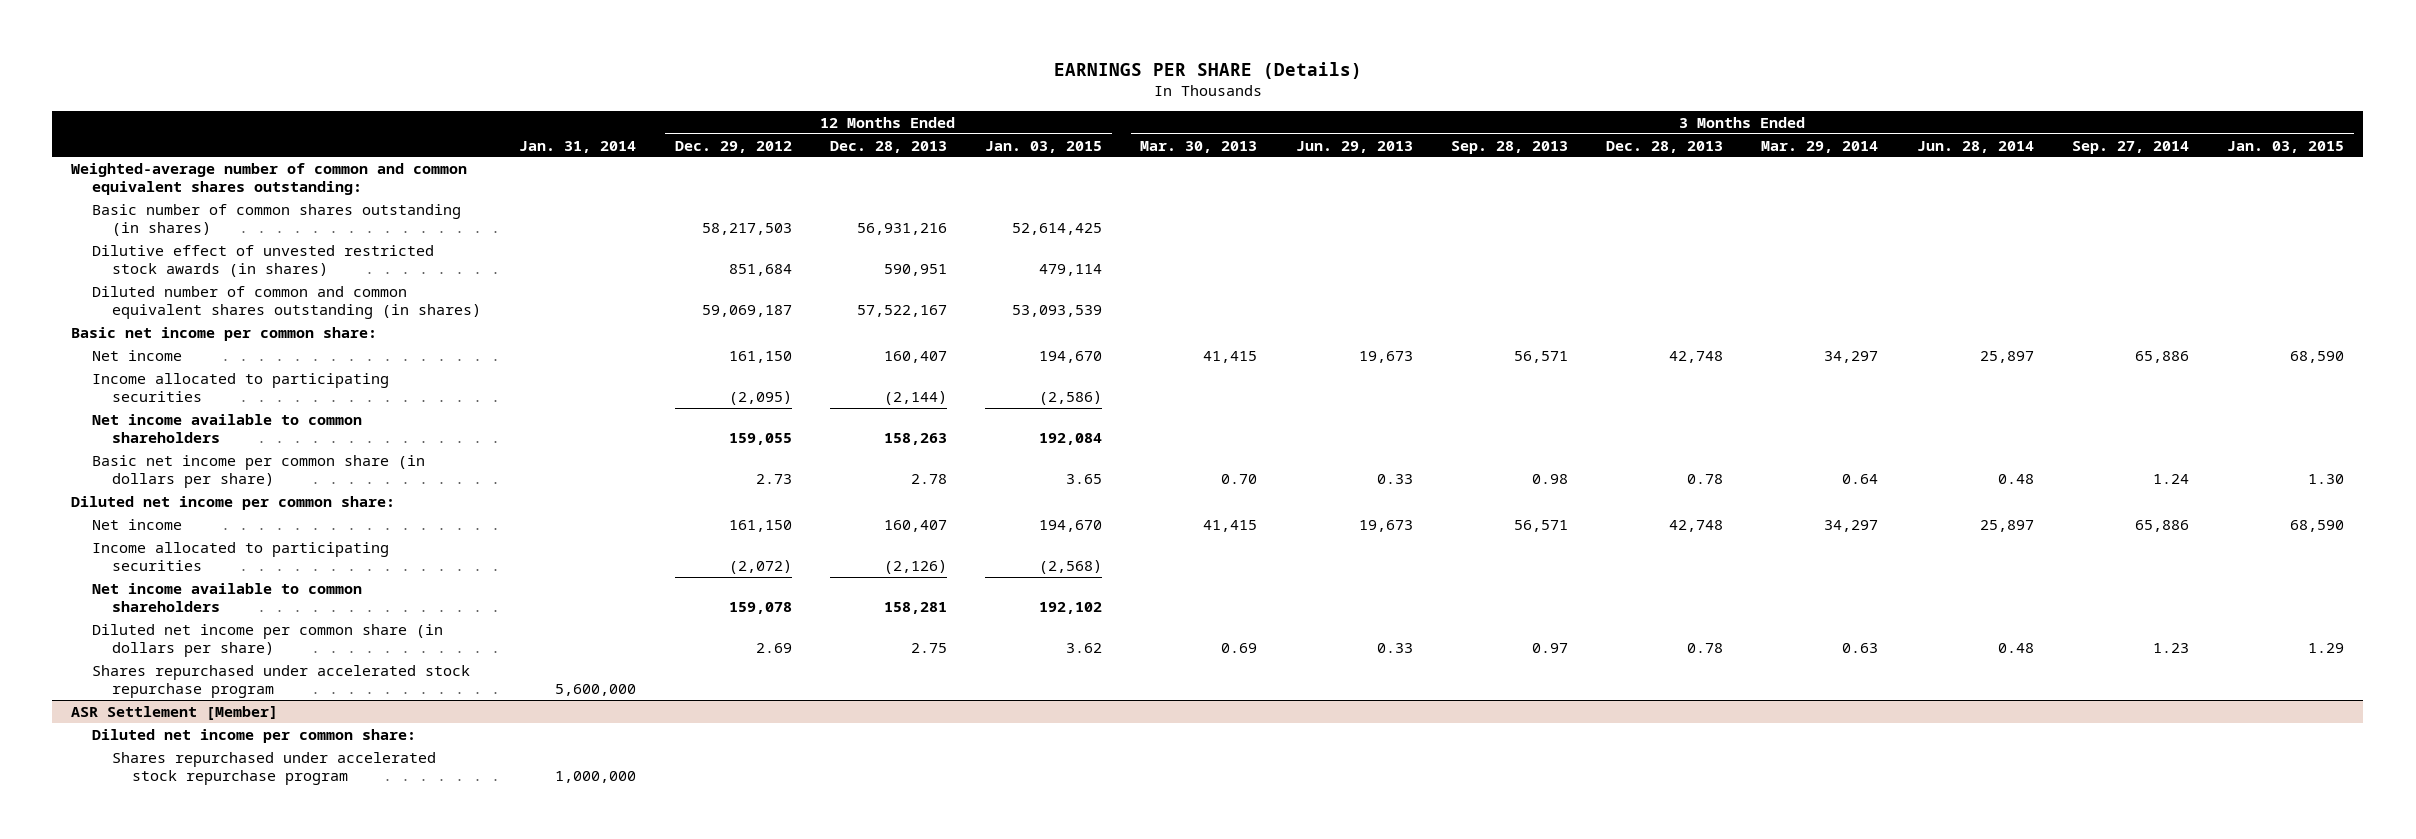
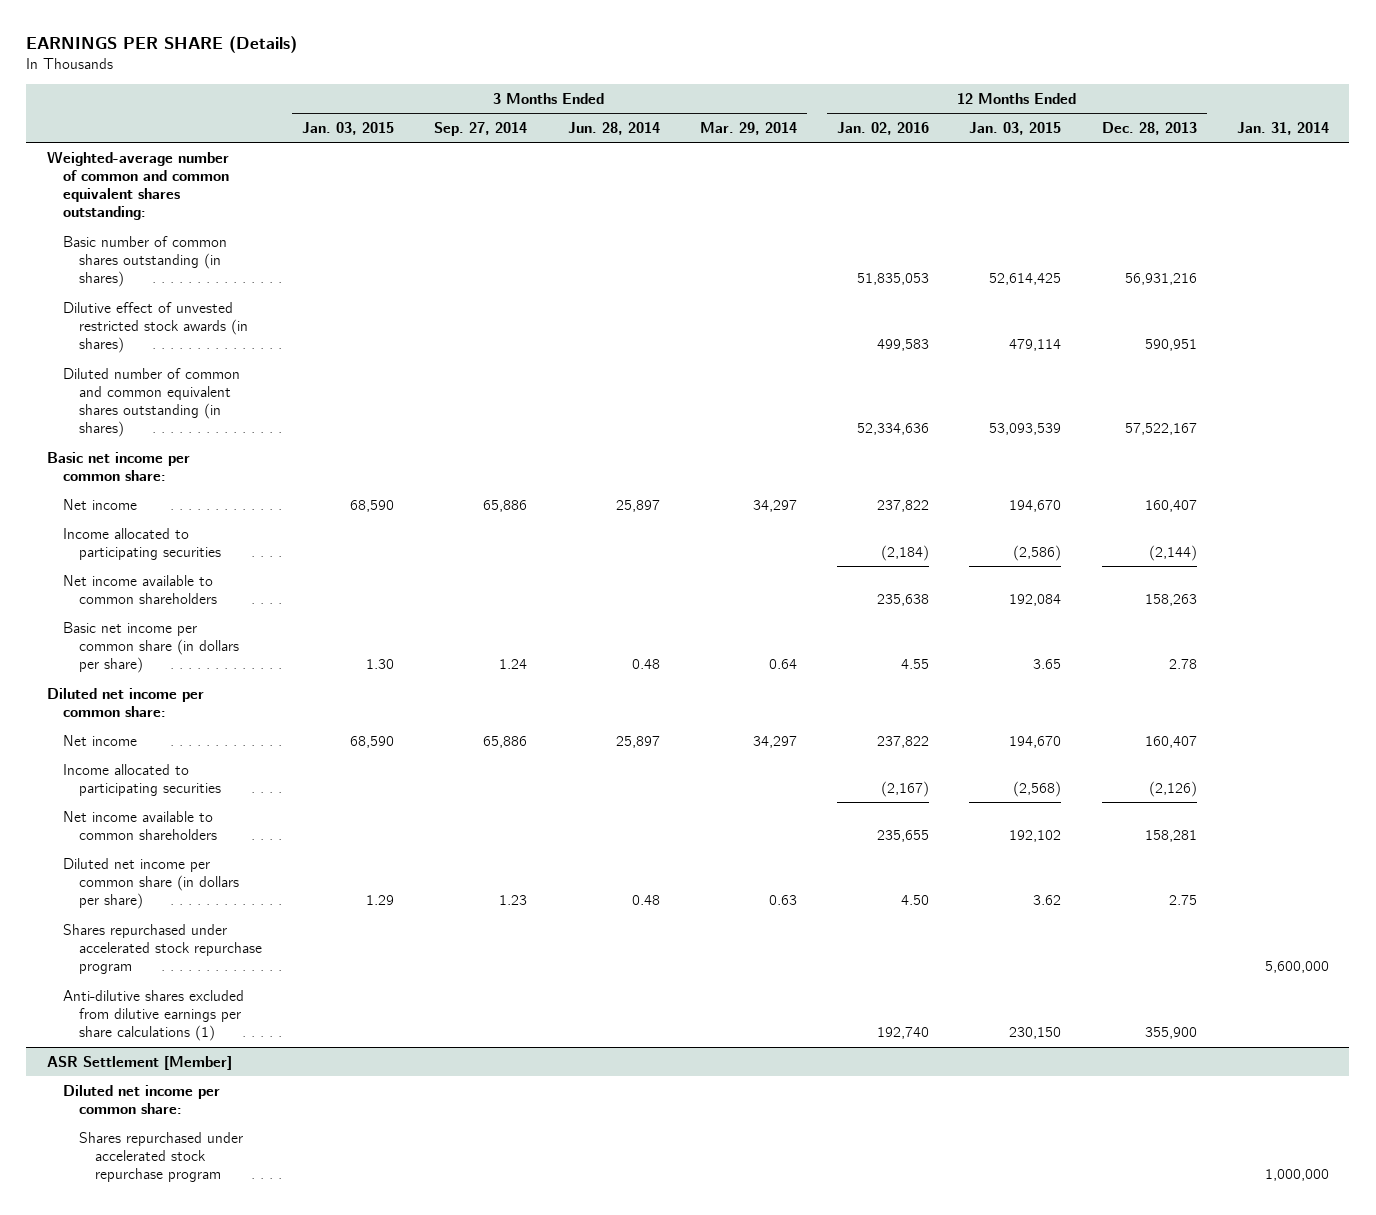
[674,140,792,153] Dec. 29, 2012 -> none
[1140,140,1258,153] Mar. 30, 2013 -> none
[1295,140,1413,153] Jun. 29, 2013 -> none
[1450,140,1568,154] Sep. 28, 2013 -> none
[1606,140,1724,153] Dec. 28, 2013 -> none
none -> [837,121,930,135] Jan. 02, 2016
none -> [62,989,244,1042] Anti-dilutive shares excluded from dilutive earnings per share calculations (1)

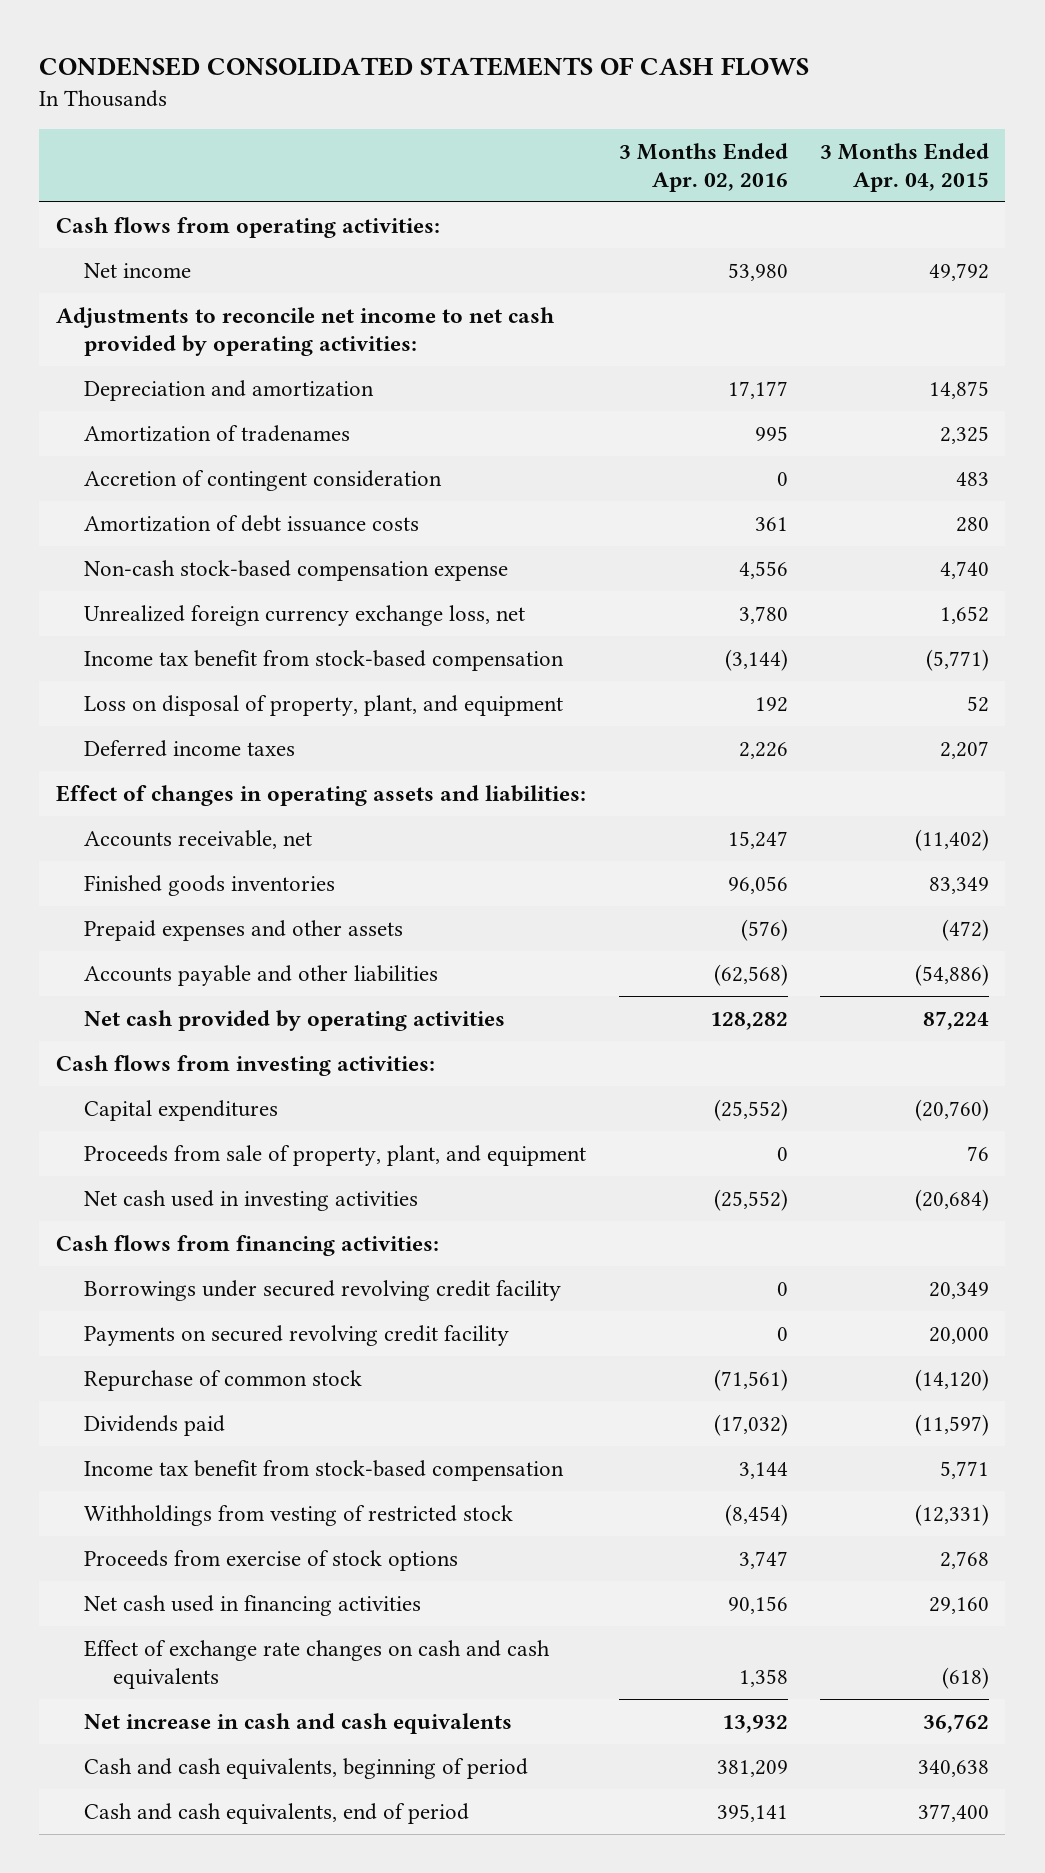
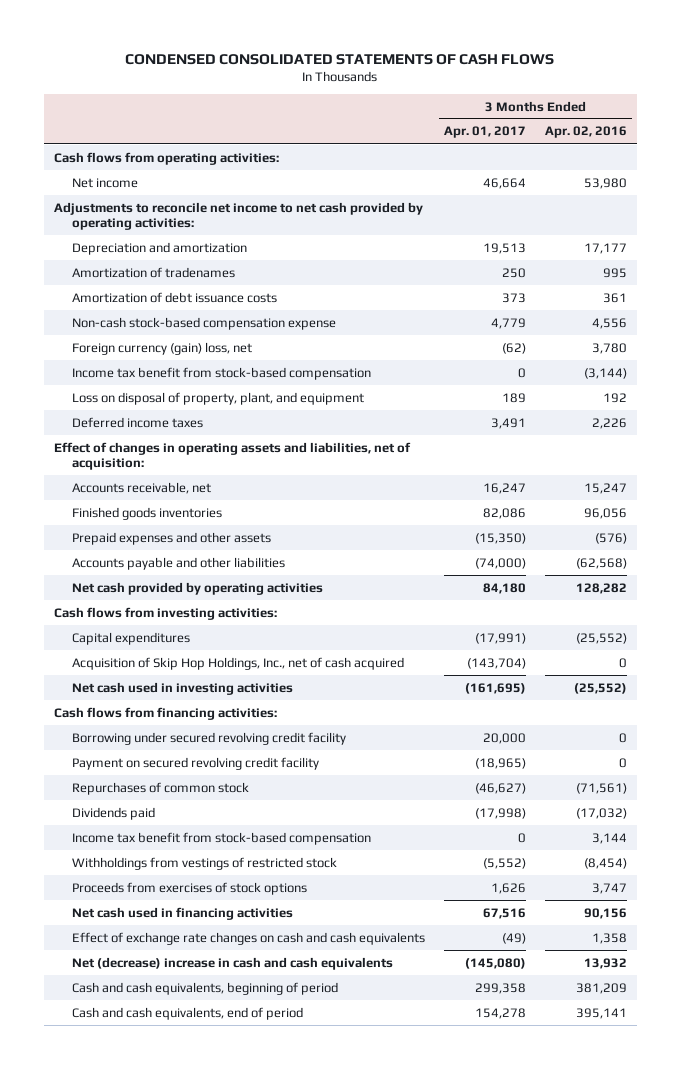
[820,143,990,192] 3 Months Ended Apr. 04, 2015 -> none
none -> [444,126,527,139] Apr. 01, 2017
[84,470,443,492] Accretion of contingent consideration -> none
[84,605,526,627] Unrealized foreign currency exchange loss, net -> [71,341,252,355] Foreign currency (gain) loss, net
[55,785,586,807] Effect of changes in operating assets and liabilities: -> [53,441,411,471] Effect of changes in operating assets and liabilities, net of acquisition:
[84,1145,587,1167] Proceeds from sale of property, plant, and equipment -> none
none -> [71,656,404,670] Acquisition of Skip Hop Holdings, Inc., net of cash acquired
[84,1280,562,1302] Borrowings under secured revolving credit facility -> [71,731,346,745] Borrowing under secured revolving credit facility
[84,1325,510,1347] Payments on secured revolving credit facility -> [71,756,319,770] Payment on secured revolving credit facility
[84,1370,363,1392] Repurchase of common stock -> [71,781,249,795] Repurchases of common stock
[84,1505,514,1527] Withholdings from vesting of restricted stock -> [71,856,337,870] Withholdings from vestings of restricted stock
[84,1550,459,1572] Proceeds from exercise of stock options -> [71,881,307,895] Proceeds from exercises of stock options
[84,1713,513,1735] Net increase in cash and cash equivalents -> [71,956,393,970] Net (decrease) increase in cash and cash equivalents

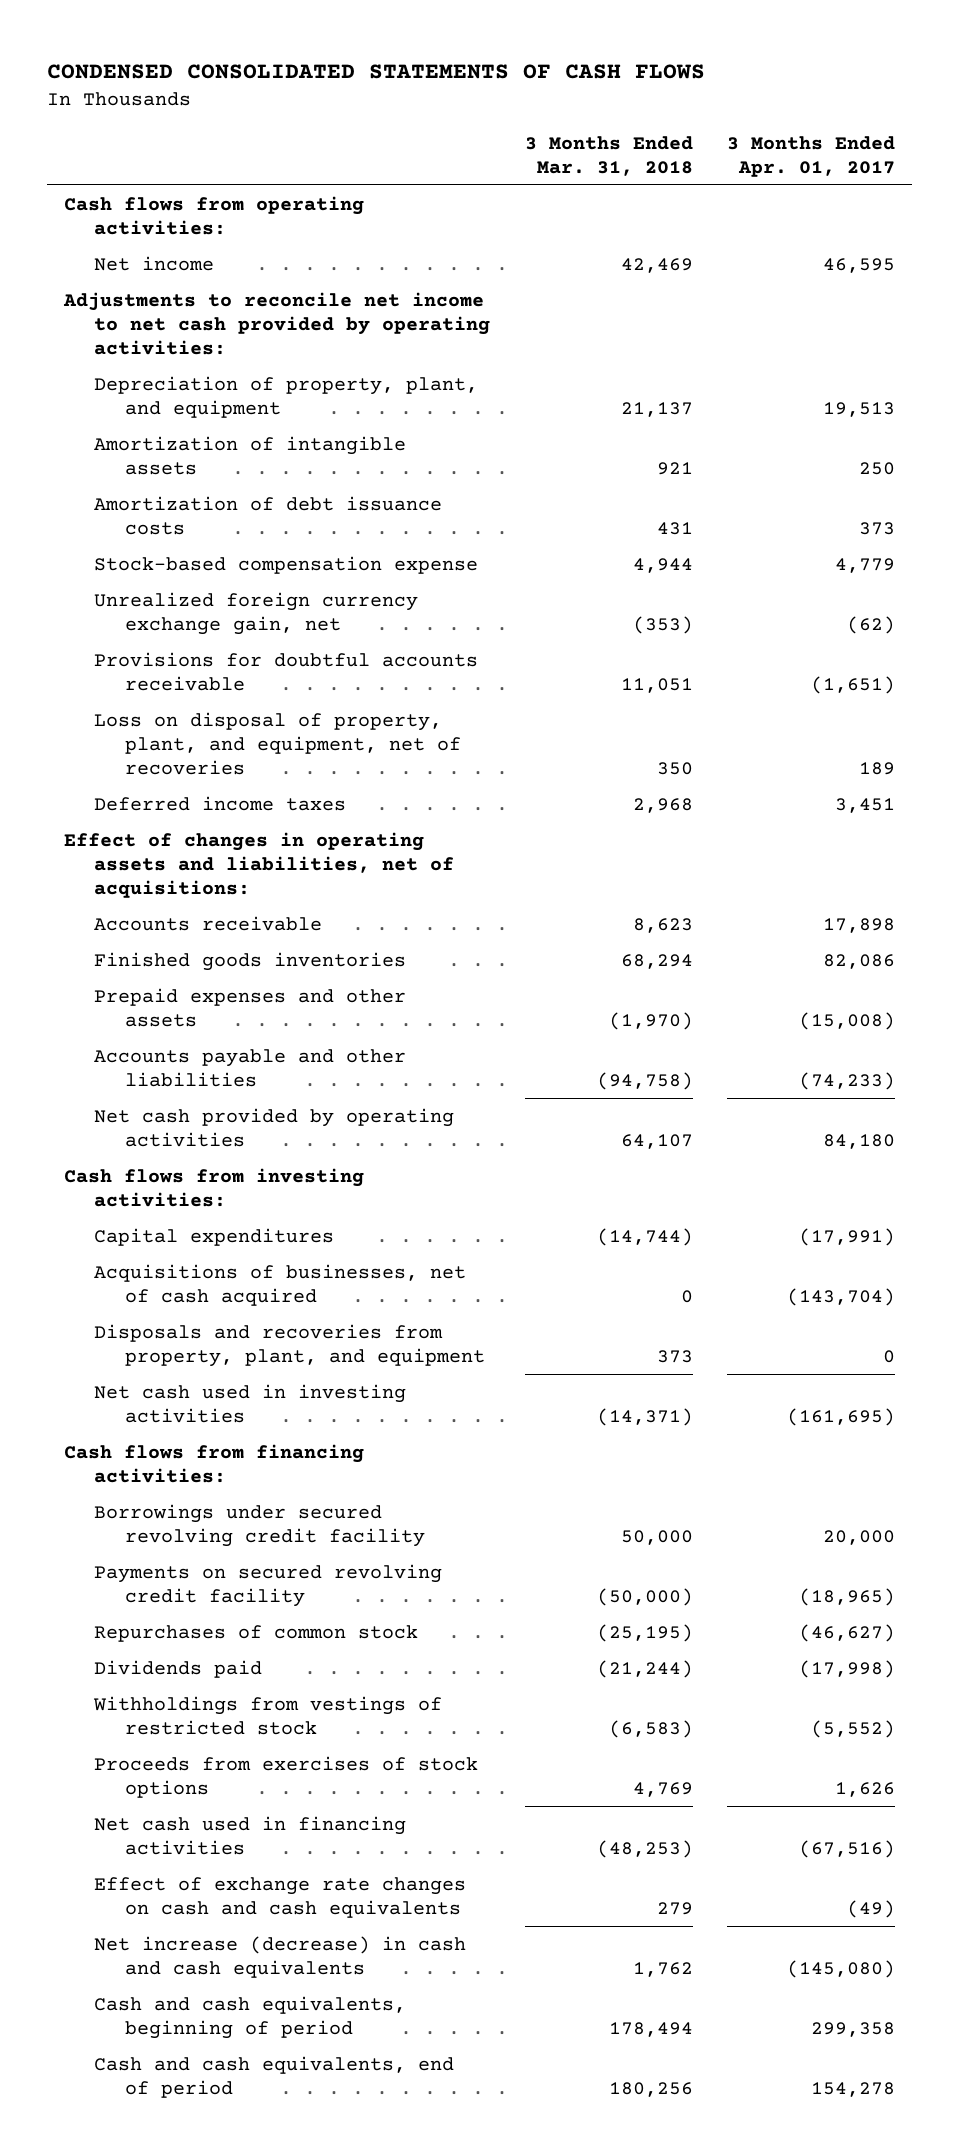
[545,126,628,139] Apr. 02, 2016 -> none
none -> [524,135,693,176] 3 Months Ended Mar. 31, 2018
[483,177,527,189] 46,664 -> [822,257,895,273] 46,595
[71,241,247,255] Depreciation and amortization -> [94,375,479,418] Depreciation of property, plant, and equipment
[71,266,235,278] Amortization of tradenames -> [94,435,407,475] Amortization of intangible assets
[71,366,371,380] Income tax benefit from stock-based compensation -> none
[71,316,336,330] Non-cash stock-based compensation expense -> [94,555,479,574] Stock-based compensation expense
[71,341,252,355] Foreign currency (gain) loss, net -> [94,591,419,635] Unrealized foreign currency exchange gain, net
none -> [94,651,479,691] Provisions for doubtful accounts receivable
[71,391,364,405] Loss on disposal of property, plant, and equipment -> [94,711,461,775] Loss on disposal of property, plant, and equipment, net of recoveries
[491,417,527,429] 3,491 -> [834,797,895,813] 3,451
[53,441,411,471] Effect of changes in operating assets and liabilities, net of acquisition: -> [64,831,455,898] Effect of changes in operating assets and liabilities, net of acquisitions:
[71,481,211,494] Accounts receivable, net -> [94,915,323,931] Accounts receivable
[483,482,527,494] 16,247 -> [822,917,895,933] 17,898
[475,532,527,544] (15,350) -> [798,1011,895,1030] (15,008)
[475,557,527,569] (74,000) -> [798,1071,895,1090] (74,233)
[71,656,404,670] Acquisition of Skip Hop Holdings, Inc., net of cash acquired -> [94,1263,467,1306] Acquisitions of businesses, net of cash acquired
none -> [94,1323,485,1367] Disposals and recoveries from property, plant, and equipment
[71,731,346,745] Borrowing under secured revolving credit facility -> [94,1503,425,1547] Borrowings under secured revolving credit facility
[71,756,319,770] Payment on secured revolving credit facility -> [94,1563,443,1607] Payments on secured revolving credit facility
[71,831,371,845] Income tax benefit from stock-based compensation -> none
[483,907,527,919] 67,516 -> [798,1839,895,1858] (67,516)
[71,956,393,970] Net (decrease) increase in cash and cash equivalents -> [94,1935,467,1978] Net increase (decrease) in cash and cash equivalents

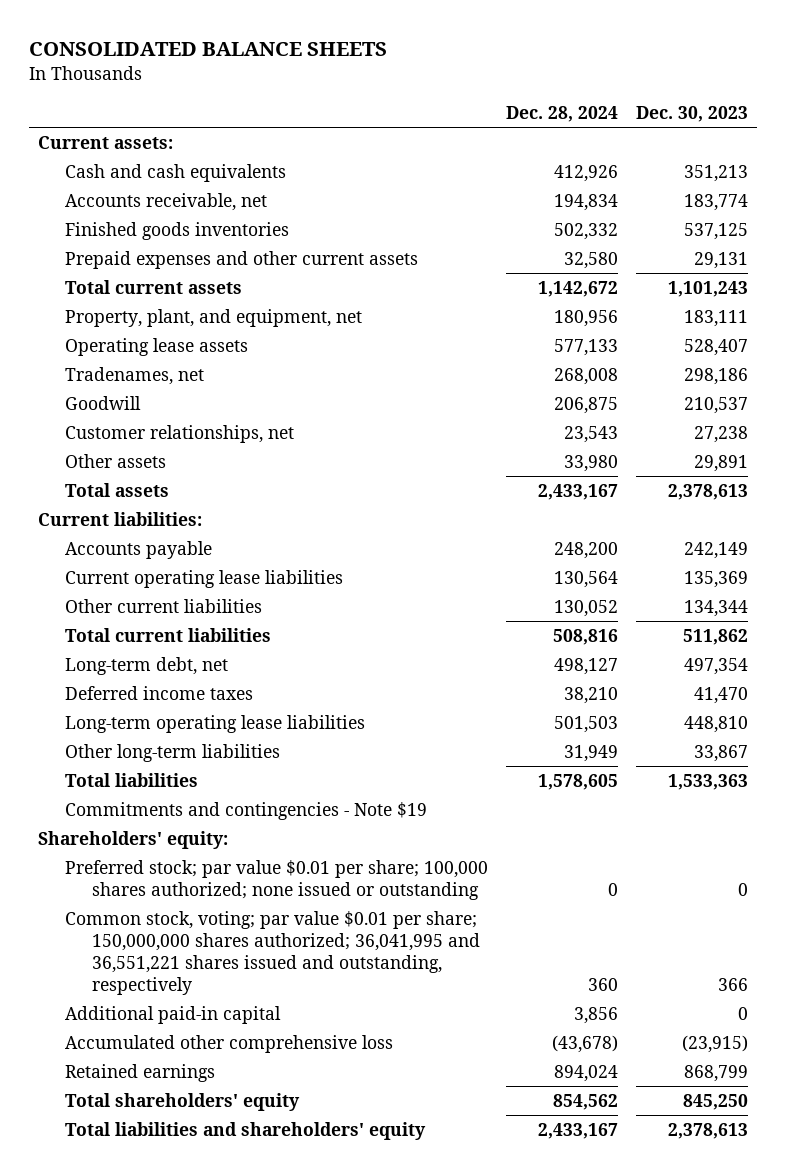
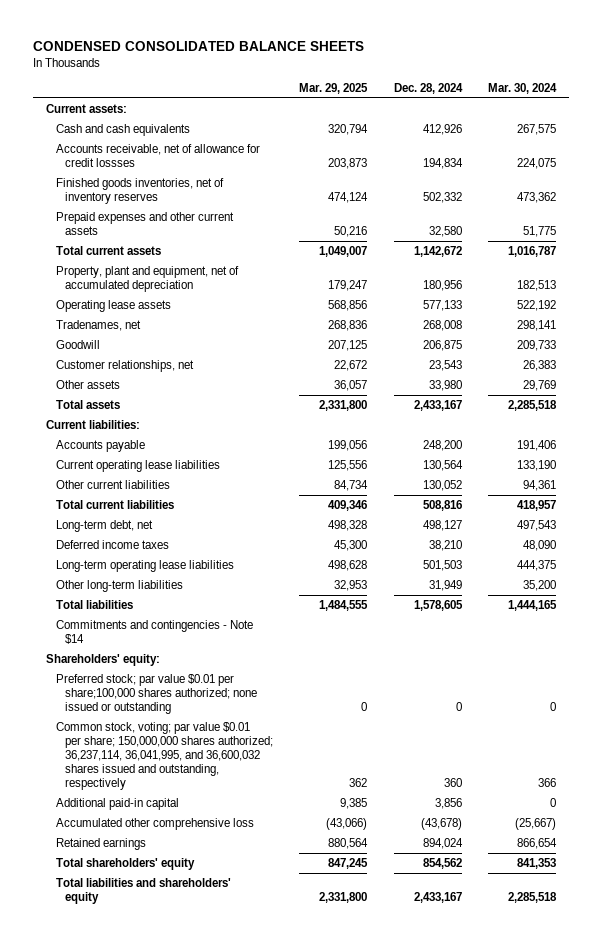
[29,42,388,57] CONSOLIDATED BALANCE SHEETS -> [32,40,364,51] CONDENSED CONSOLIDATED BALANCE SHEETS
[636,106,749,123] Dec. 30, 2023 -> none
none -> [299,83,369,95] Mar. 29, 2025
none -> [487,83,557,95] Mar. 30, 2024
[65,193,268,212] Accounts receivable, net -> [55,143,260,167] Accounts receivable, net of allowance for credit lossses
[65,222,290,241] Finished goods inventories -> [55,177,224,204] Finished goods inventories, net of inventory reserves
[65,309,363,328] Property, plant, and equipment, net -> [55,265,239,292] Property, plant and equipment, net of accumulated depreciation
[65,802,428,821] Commitments and contingencies - Note $19 -> [55,619,253,644] Commitments and contingencies - Note $14
[65,860,489,900] Preferred stock; par value $0.01 per share; 100,000 shares authorized; none issued or outstanding -> [55,673,258,714] Preferred stock; par value $0.01 per share;100,000 shares authorized; none issued or outstanding
[65,911,481,995] Common stock, voting; par value $0.01 per share; 150,000,000 shares authorized; 36,041,995 and 36,551,221 shares issued and outstanding, respectively -> [55,721,274,790] Common stock, voting; par value $0.01 per share; 150,000,000 shares authorized; 36,237,114, 36,041,995, and 36,600,032 shares issued and outstanding, respectively

